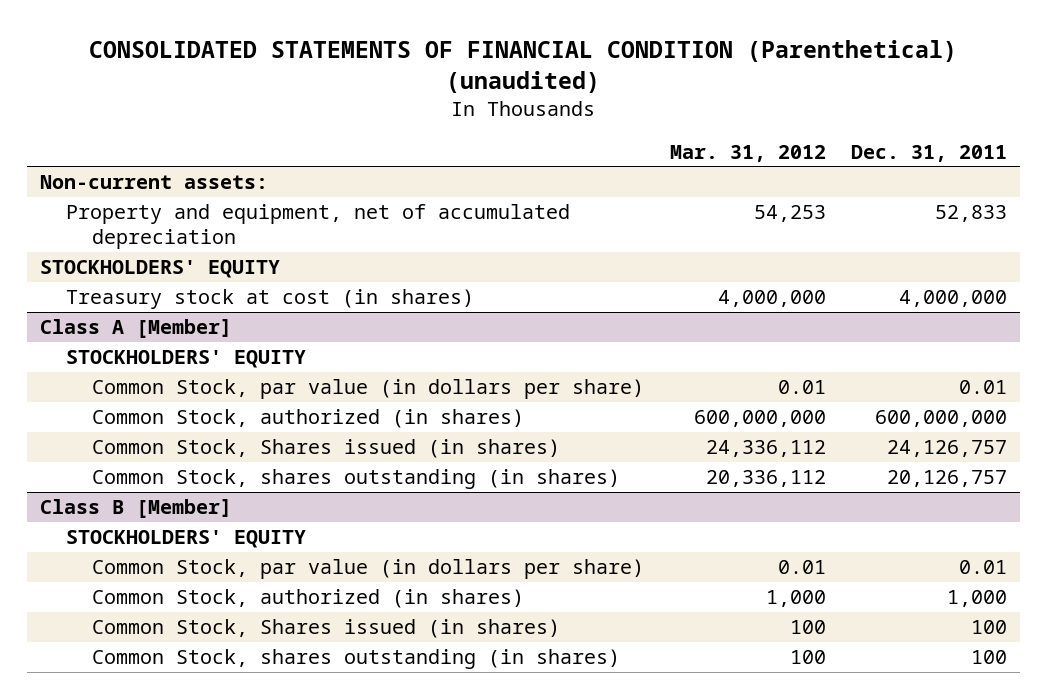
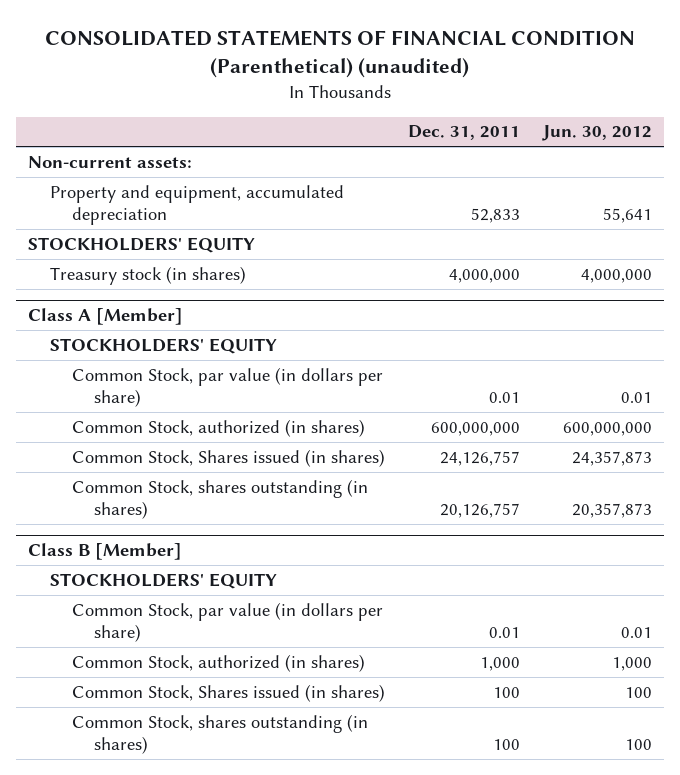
[669,144,826,162] Mar. 31, 2012 -> none
none -> [542,125,653,142] Jun. 30, 2012
[65,204,570,250] Property and equipment, net of accumulated depreciation -> [49,184,344,226] Property and equipment, accumulated depreciation
[65,289,474,310] Treasury stock at cost (in shares) -> [49,265,246,285] Treasury stock (in shares)

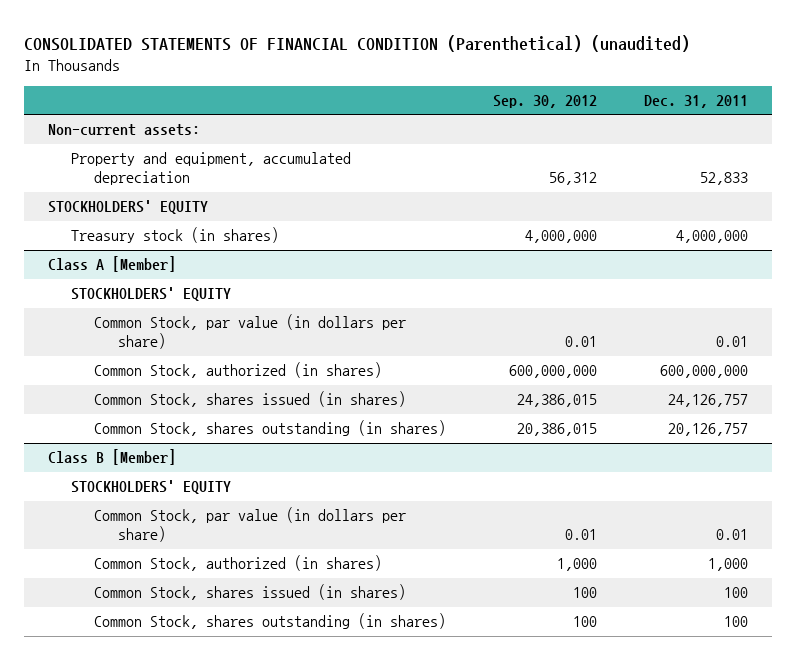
[542,125,653,142] Jun. 30, 2012 -> none
none -> [493,94,598,108] Sep. 30, 2012
[71,448,385,467] Common Stock, Shares issued (in shares) -> [94,391,407,408] Common Stock, shares issued (in shares)
[71,683,385,702] Common Stock, Shares issued (in shares) -> [94,584,407,601] Common Stock, shares issued (in shares)

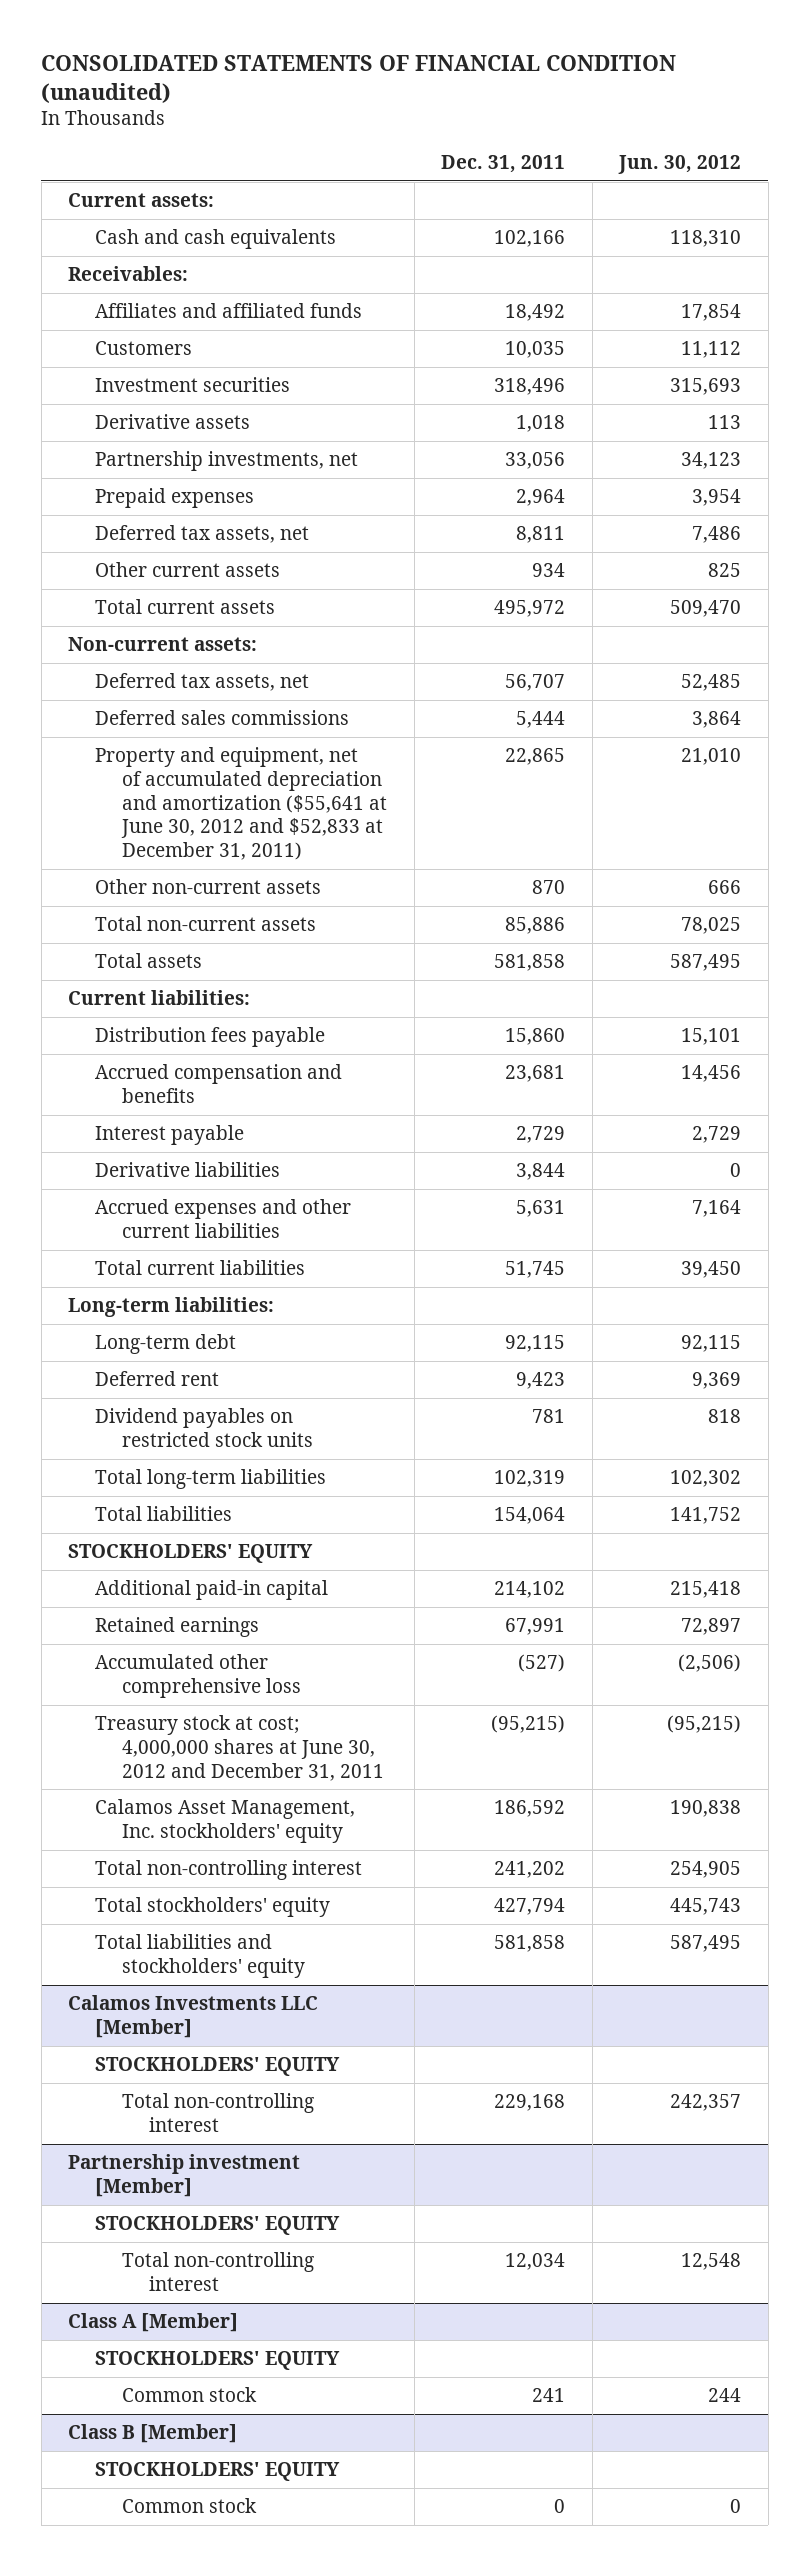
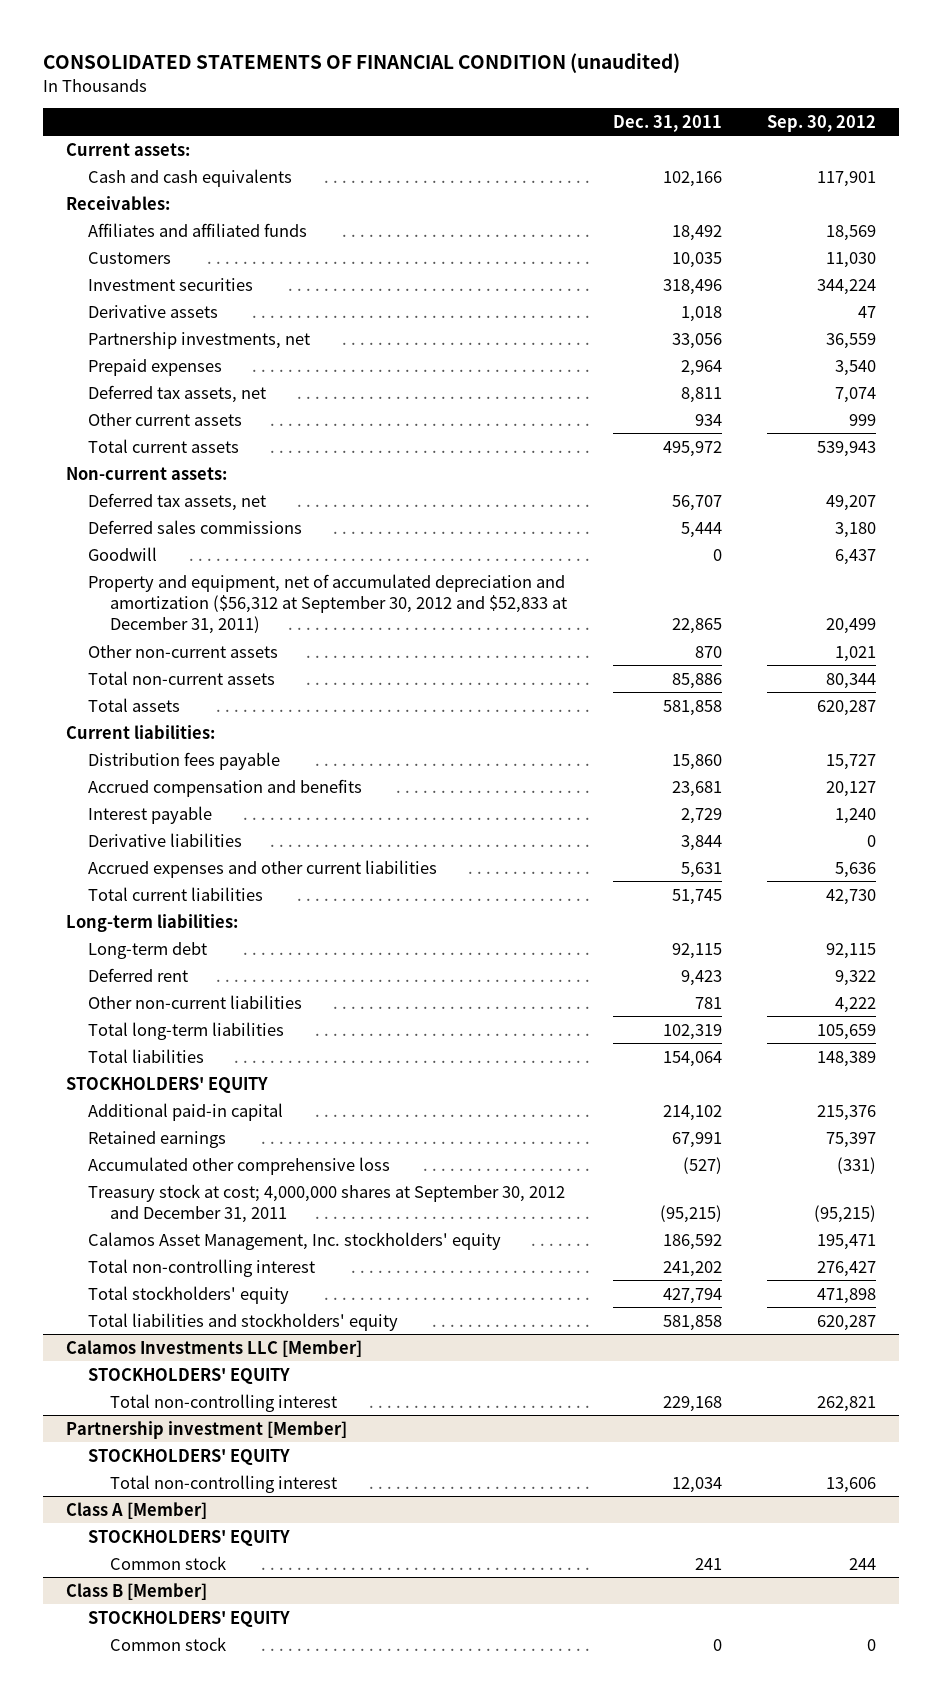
[618,155,742,175] Jun. 30, 2012 -> none
none -> [767,114,877,132] Sep. 30, 2012
none -> [87,546,157,561] Goodwill
[95,747,387,860] Property and equipment, net of accumulated depreciation and amortization ($55,641 at June 30, 2012 and $52,833 at December 31, 2011) -> [87,573,567,635] Property and equipment, net of accumulated depreciation and amortization ($56,312 at September 30, 2012 and $52,833 at December 31, 2011)
[95,1408,313,1447] Dividend payables on restricted stock units -> [87,994,302,1009] Other non-current liabilities
[95,1715,384,1781] Treasury stock at cost; 4,000,000 shares at June 30, 2012 and December 31, 2011 -> [87,1183,565,1223] Treasury stock at cost; 4,000,000 shares at September 30, 2012 and December 31, 2011

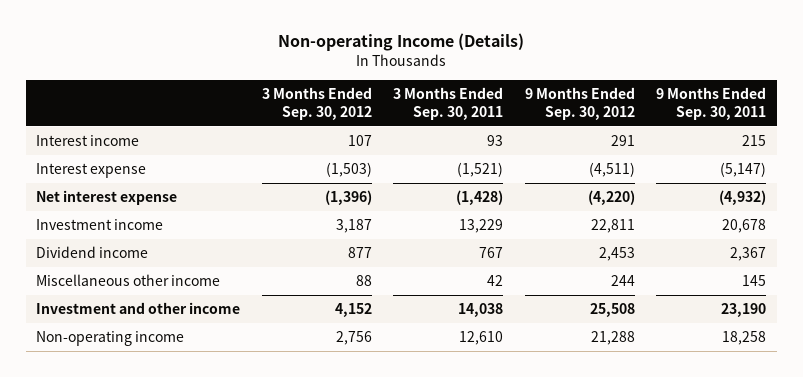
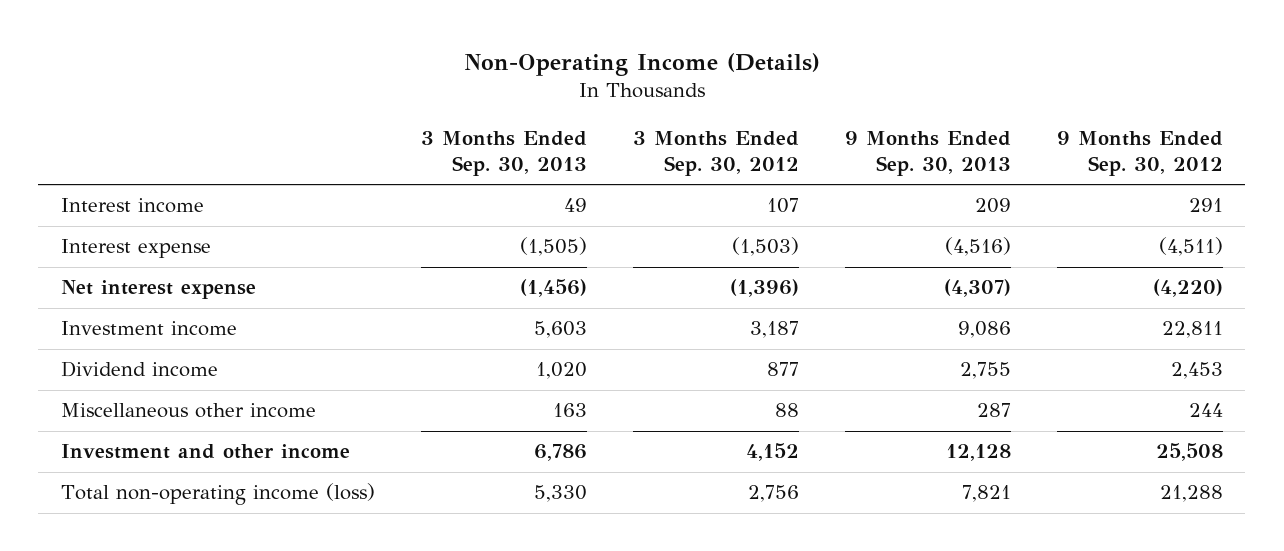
[278,33,525,52] Non-operating Income (Details) -> [463,52,820,76] Non-Operating Income (Details)
[393,87,504,121] 3 Months Ended Sep. 30, 2011 -> none
[656,87,767,121] 9 Months Ended Sep. 30, 2011 -> none
none -> [420,130,587,177] 3 Months Ended Sep. 30, 2013
none -> [844,130,1011,177] 9 Months Ended Sep. 30, 2013
[36,330,185,346] Non-operating income -> [61,483,376,506] Total non-operating income (loss)

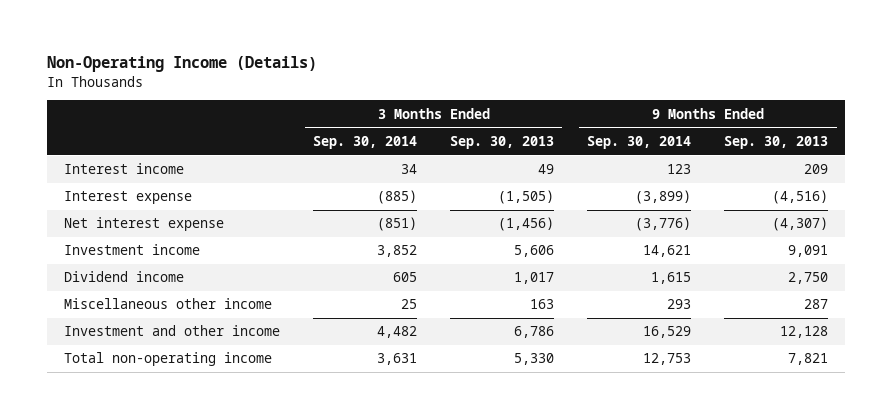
[632,130,799,177] 3 Months Ended Sep. 30, 2012 -> none
[1056,130,1223,177] 9 Months Ended Sep. 30, 2012 -> none
none -> [313,135,418,149] Sep. 30, 2014
none -> [587,135,692,149] Sep. 30, 2014
[533,321,587,339] 5,603 -> [514,245,555,258] 5,606
[957,321,1011,339] 9,086 -> [788,245,829,258] 9,091
[535,362,587,380] 1,020 -> [514,272,555,285] 1,017
[959,362,1011,380] 2,755 -> [788,272,829,285] 2,750
[61,483,376,506] Total non-operating income (loss) -> [63,352,272,367] Total non-operating income

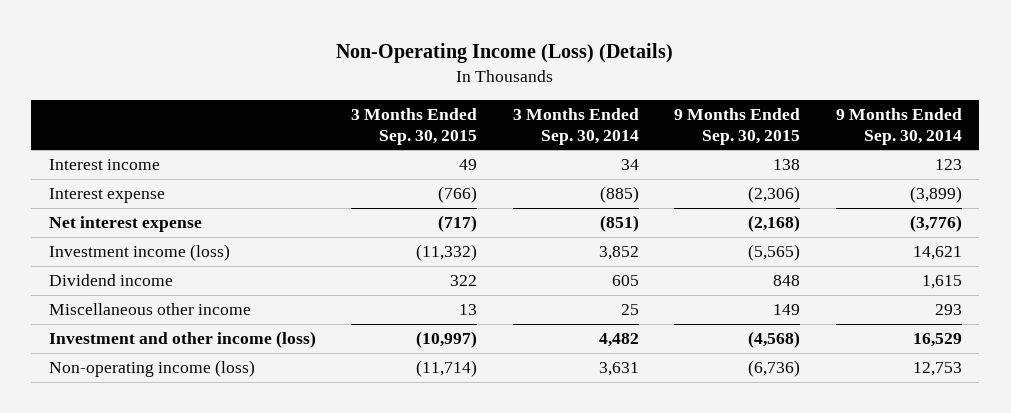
[47,56,318,73] Non-Operating Income (Details) -> [336,43,674,64] Non-Operating Income (Loss) (Details)
[450,135,555,149] Sep. 30, 2013 -> none
[724,135,829,149] Sep. 30, 2013 -> none
none -> [351,107,478,145] 3 Months Ended Sep. 30, 2015
none -> [674,107,801,145] 9 Months Ended Sep. 30, 2015
[63,244,200,256] Investment income -> [49,243,231,261] Investment income (loss)
[63,325,280,337] Investment and other income -> [49,330,317,348] Investment and other income (loss)
[63,352,272,367] Total non-operating income -> [49,359,256,377] Non-operating income (loss)

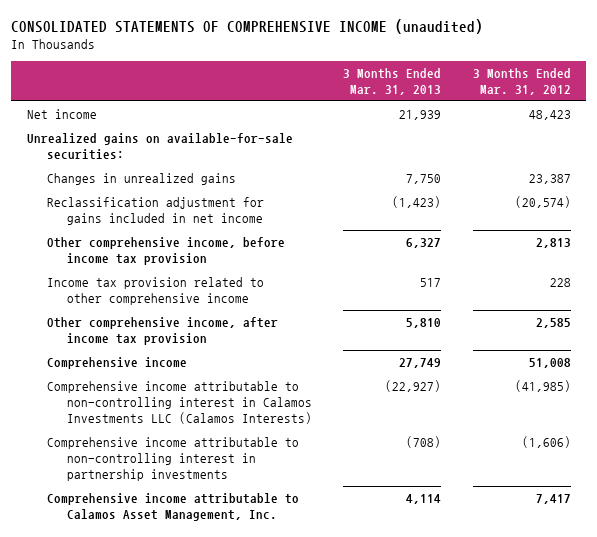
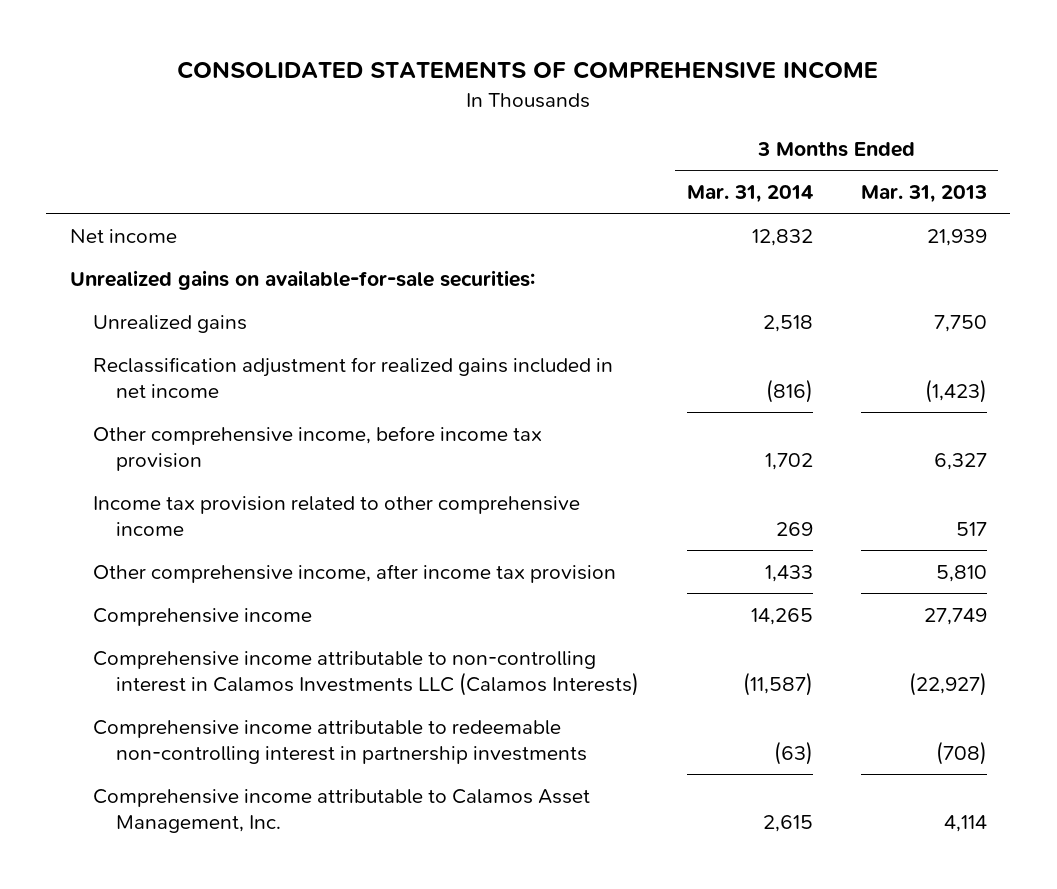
[11,18,484,34] CONSOLIDATED STATEMENTS OF COMPREHENSIVE INCOME (unaudited) -> [177,61,879,80] CONSOLIDATED STATEMENTS OF COMPREHENSIVE INCOME
[472,67,571,95] 3 Months Ended Mar. 31, 2012 -> none
none -> [686,184,813,203] Mar. 31, 2014
[46,173,236,186] Changes in unrealized gains -> [93,314,248,333] Unrealized gains
[46,197,264,225] Reclassification adjustment for gains included in net income -> [93,356,614,398] Reclassification adjustment for realized gains included in net income
[46,437,299,481] Comprehensive income attributable to non-controlling interest in partnership investments -> [93,719,588,764] Comprehensive income attributable to redeemable non-controlling interest in partnership investments

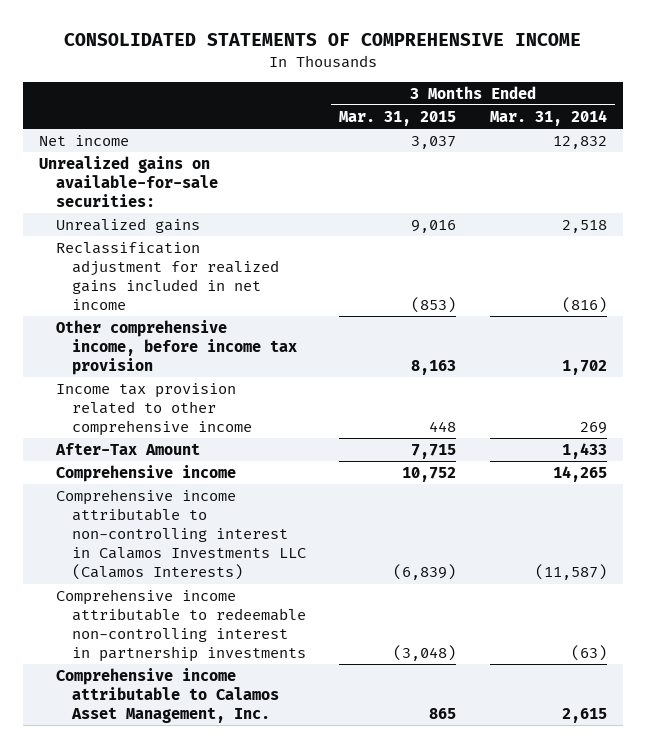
[860,184,987,203] Mar. 31, 2013 -> none
none -> [339,110,457,126] Mar. 31, 2015
[93,563,617,583] Other comprehensive income, after income tax provision -> [54,442,200,455] After-Tax Amount

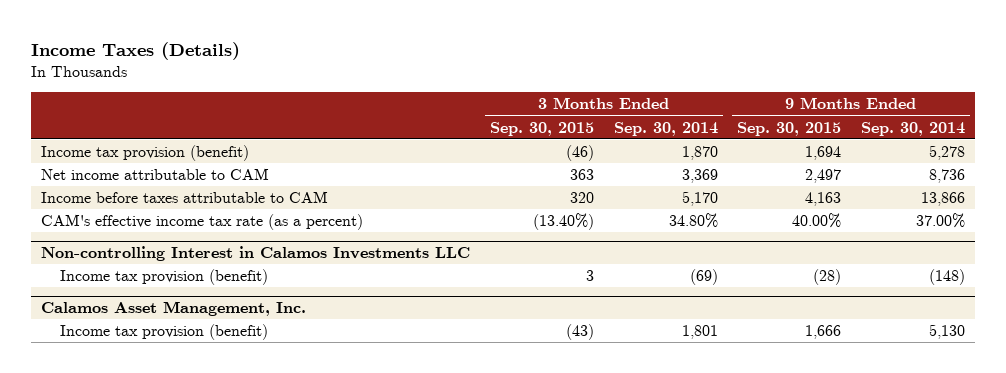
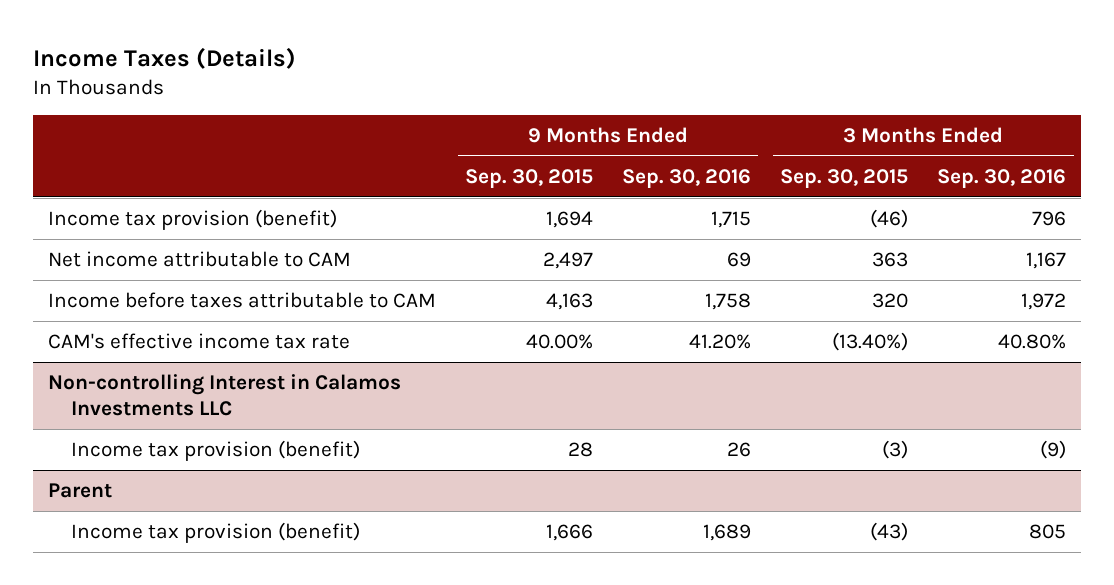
[613,121,718,136] Sep. 30, 2014 -> none
[861,121,966,136] Sep. 30, 2014 -> none
none -> [622,169,752,189] Sep. 30, 2016
none -> [937,169,1067,189] Sep. 30, 2016
[41,214,364,231] CAM's effective income tax rate (as a percent) -> [47,333,350,350] CAM's effective income tax rate
[585,270,594,282] 3 -> [882,440,909,460] (3)
[813,269,842,286] (28) -> [567,442,593,458] 28
[41,301,307,317] Calamos Asset Management, Inc. -> [47,483,112,499] Parent

